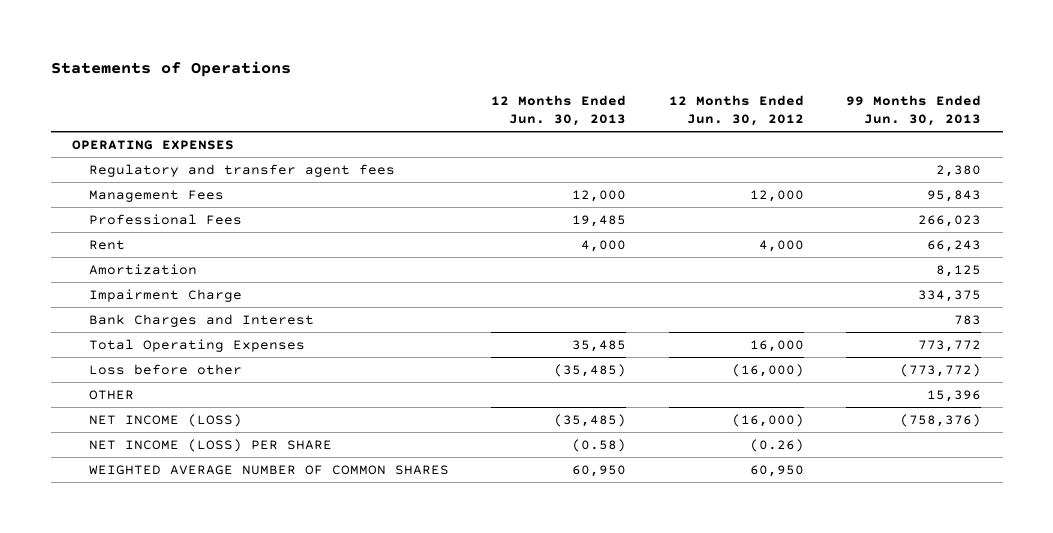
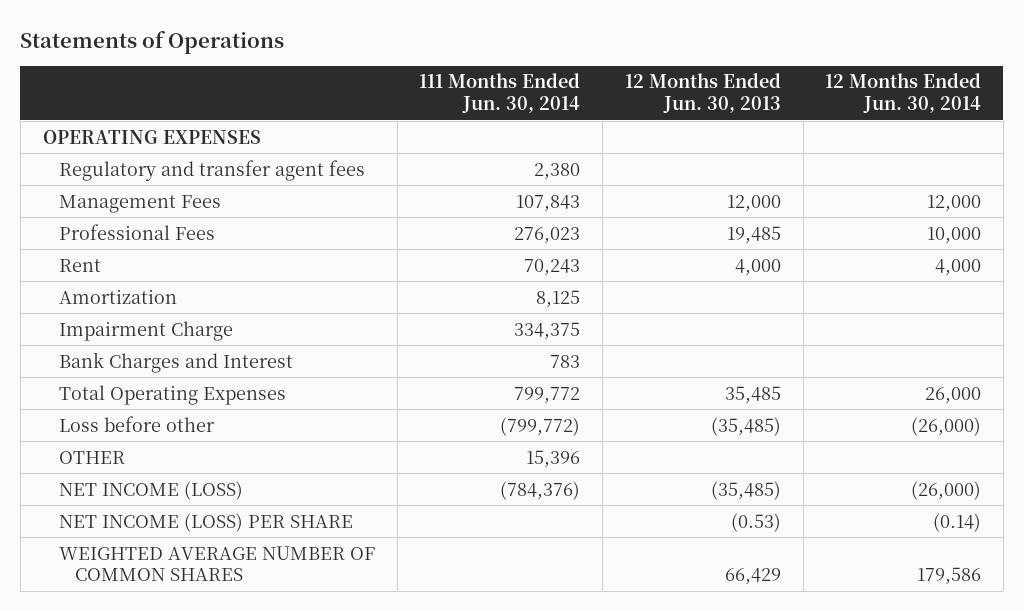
[668,94,804,127] 12 Months Ended Jun. 30, 2012 -> none
[846,94,982,127] 99 Months Ended Jun. 30, 2013 -> none
none -> [419,73,581,113] 111 Months Ended Jun. 30, 2014
none -> [825,73,982,113] 12 Months Ended Jun. 30, 2014
[572,438,627,452] (0.58) -> [730,512,781,532] (0.53)
[572,464,627,477] 60,950 -> [724,568,781,586] 66,429

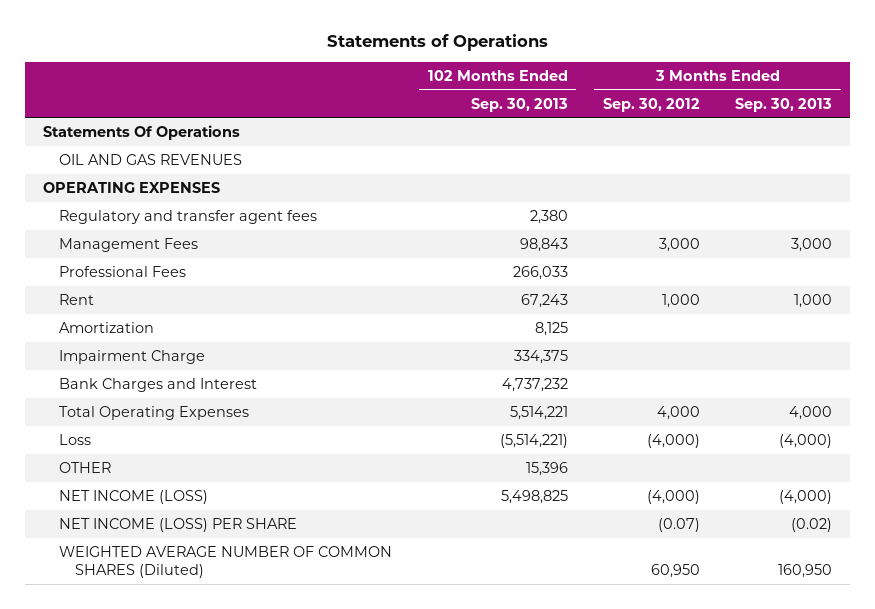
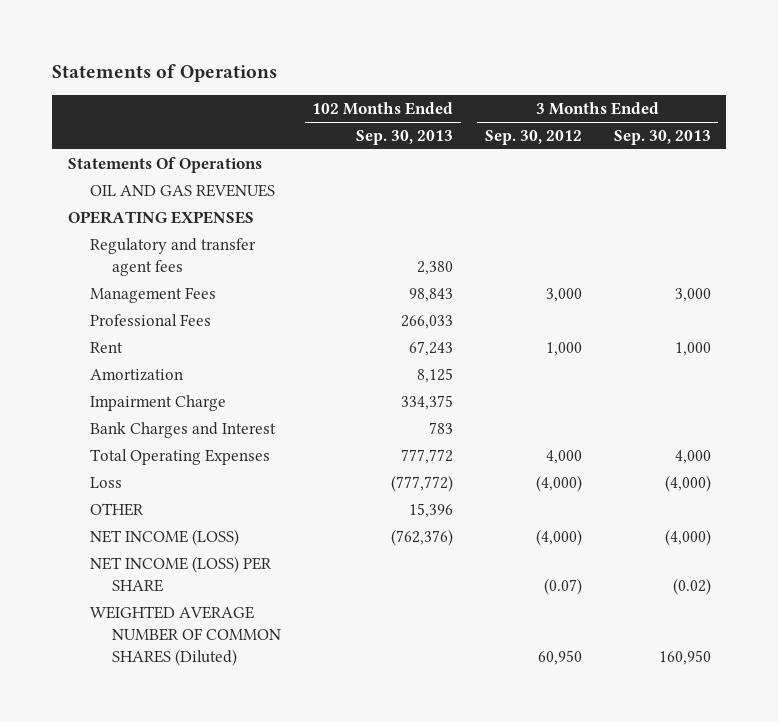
[501,377,568,392] 4,737,232 -> [429,421,454,434] 783
[509,405,568,420] 5,514,221 -> [401,448,454,464] 777,772
[499,433,568,448] (5,514,221) -> [391,474,454,492] (777,772)
[500,489,568,504] 5,498,825 -> [391,528,454,546] (762,376)

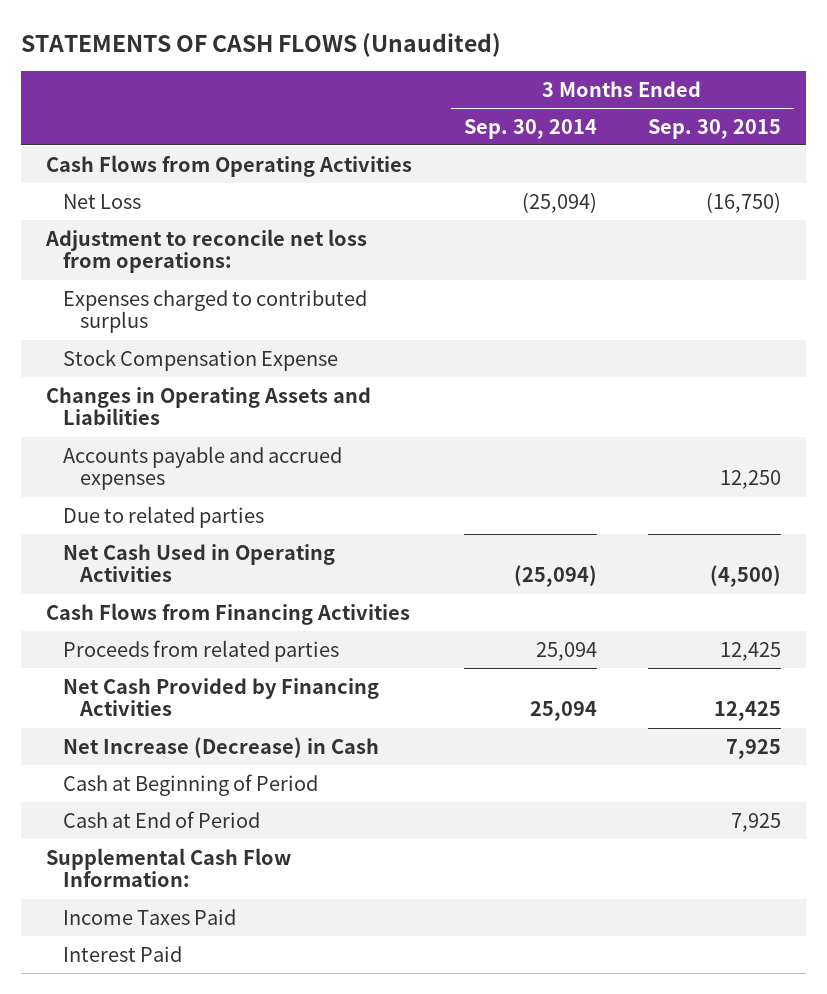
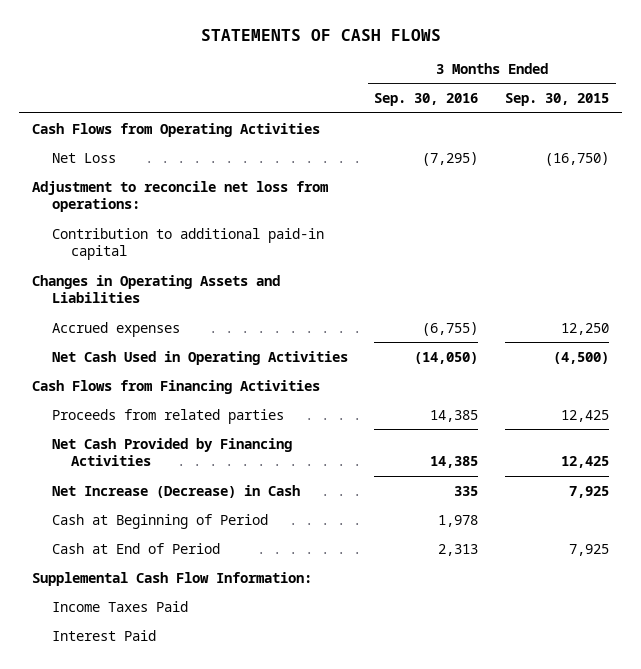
[20,32,501,57] STATEMENTS OF CASH FLOWS (Unaudited) -> [200,28,441,41] STATEMENTS OF CASH FLOWS
[463,118,597,139] Sep. 30, 2014 -> none
none -> [374,93,479,107] Sep. 30, 2016
[63,289,368,334] Expenses charged to contributed surplus -> none
[63,348,339,371] Stock Compensation Expense -> none
none -> [51,227,324,261] Contribution to additional paid-in capital
[63,505,265,528] Due to related parties -> none
[63,445,343,491] Accounts payable and accrued expenses -> [51,321,180,337] Accrued expenses

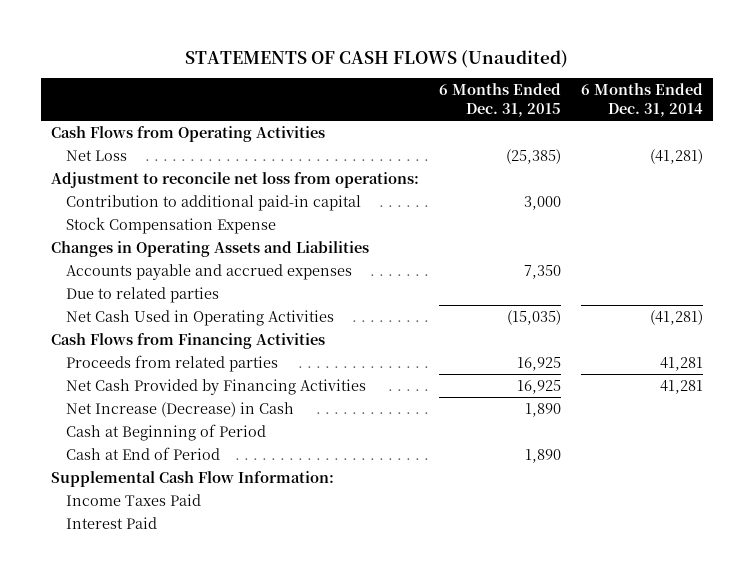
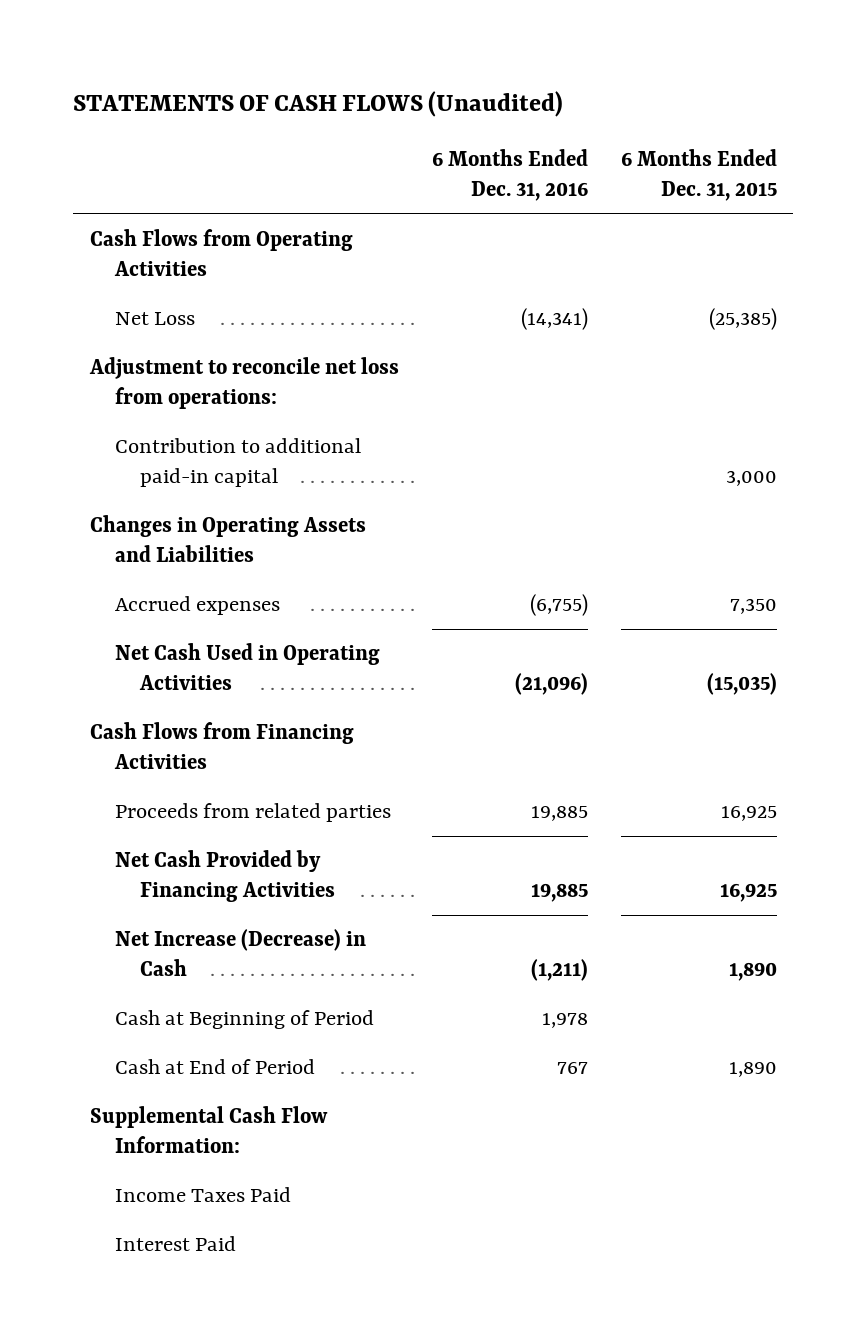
[581,83,704,118] 6 Months Ended Dec. 31, 2014 -> none
none -> [431,149,588,202] 6 Months Ended Dec. 31, 2016
[66,216,277,234] Stock Compensation Expense -> none
[66,286,220,303] Due to related parties -> none
[66,263,353,280] Accounts payable and accrued expenses -> [114,596,280,616] Accrued expenses

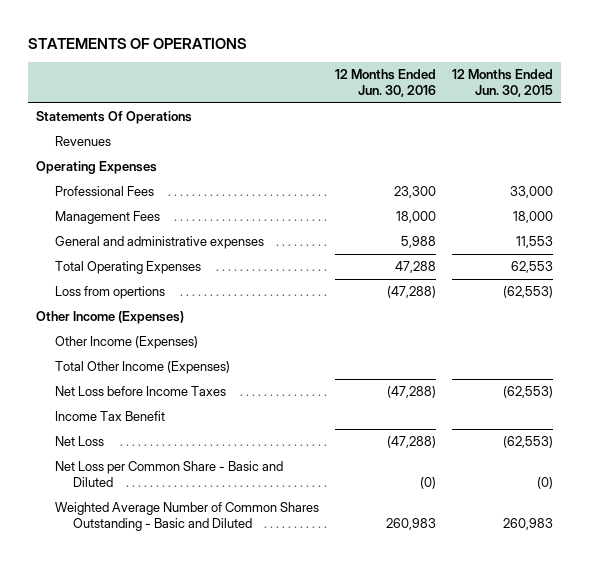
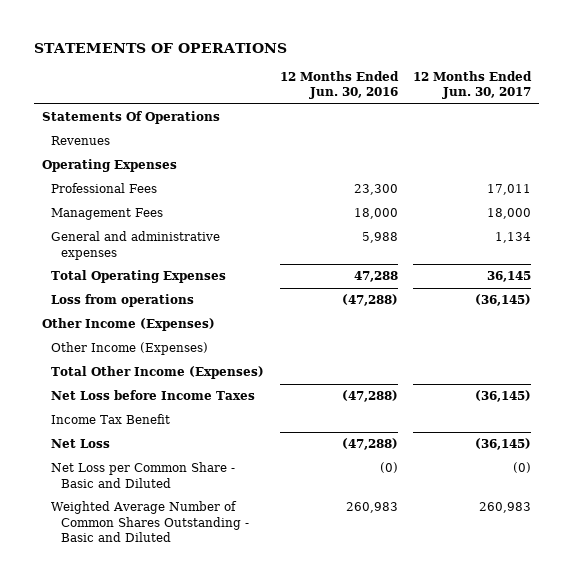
[452,69,554,98] 12 Months Ended Jun. 30, 2015 -> none
none -> [413,71,533,100] 12 Months Ended Jun. 30, 2017
[54,286,165,300] Loss from opertions -> [51,294,195,308] Loss from operations

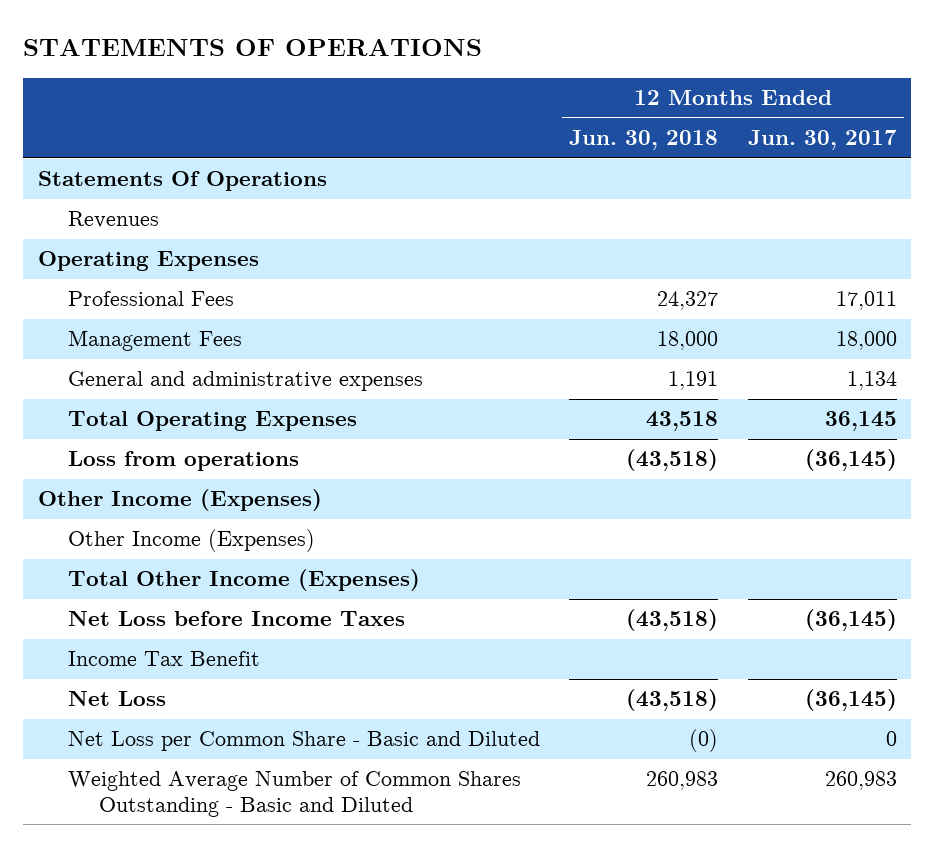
[279,71,399,100] 12 Months Ended Jun. 30, 2016 -> none
none -> [569,130,719,151] Jun. 30, 2018
[513,462,532,474] (0) -> [885,731,897,747] 0

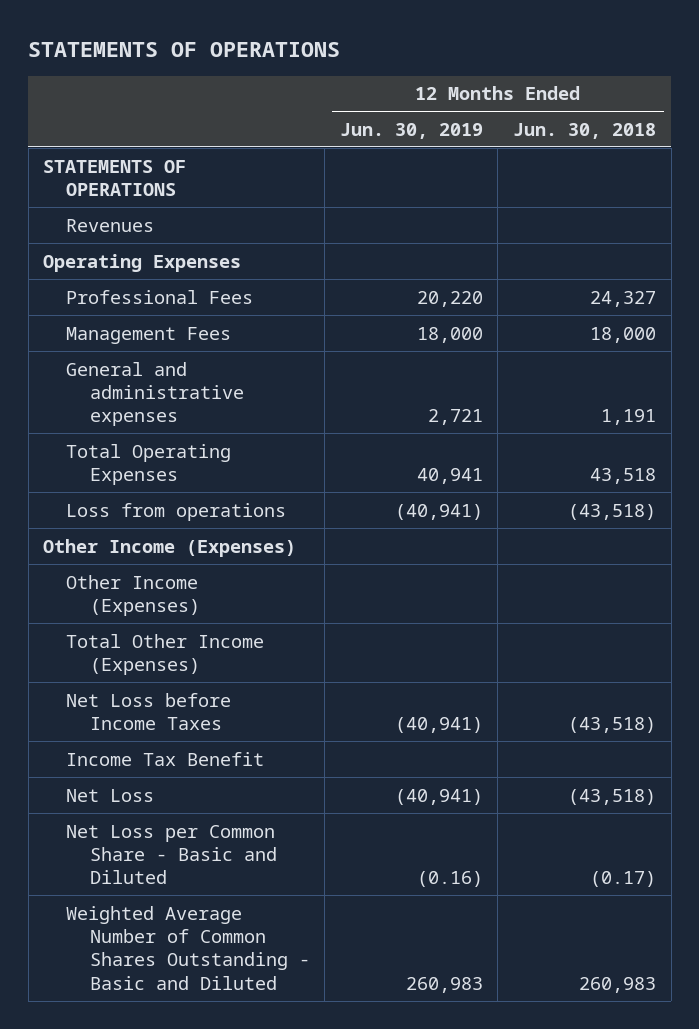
[747,130,897,151] Jun. 30, 2017 -> none
none -> [339,122,483,139] Jun. 30, 2019
[37,171,327,192] Statements Of Operations -> [43,159,187,196] STATEMENTS OF OPERATIONS
[689,729,719,753] (0) -> [589,871,656,888] (0.17)

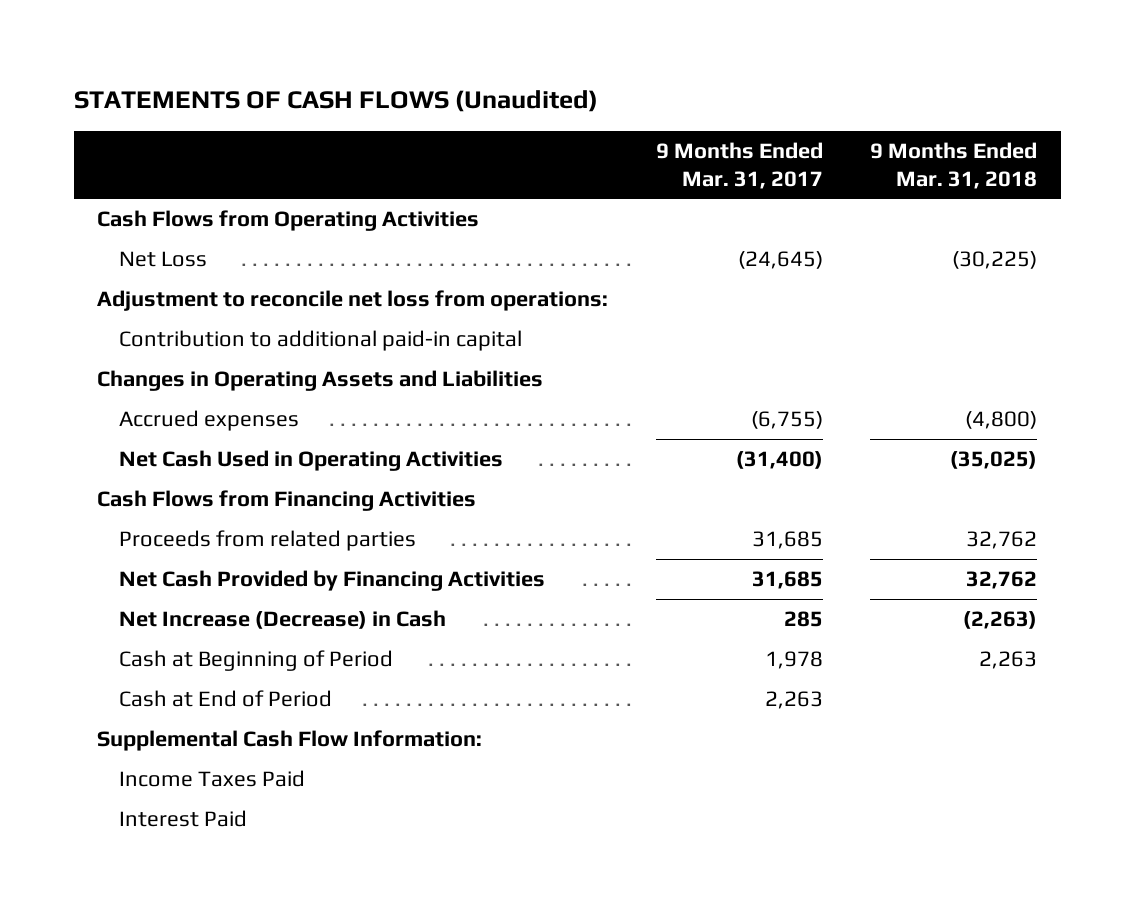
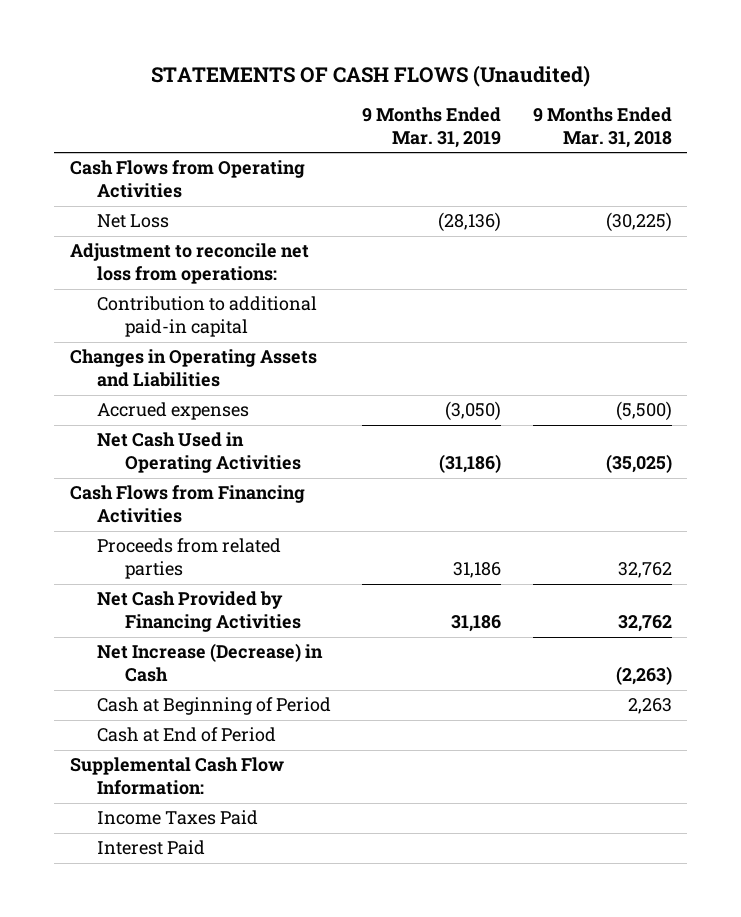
[655,141,823,189] 9 Months Ended Mar. 31, 2017 -> none
none -> [362,106,502,149] 9 Months Ended Mar. 31, 2019
[965,410,1038,429] (4,800) -> [615,401,672,422] (5,500)

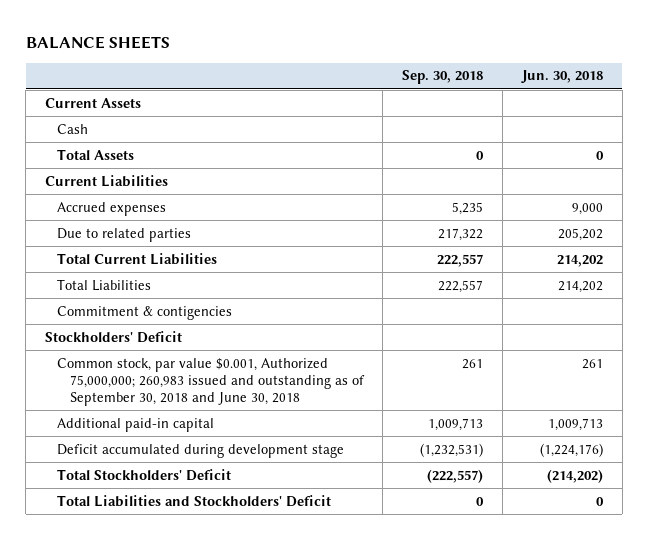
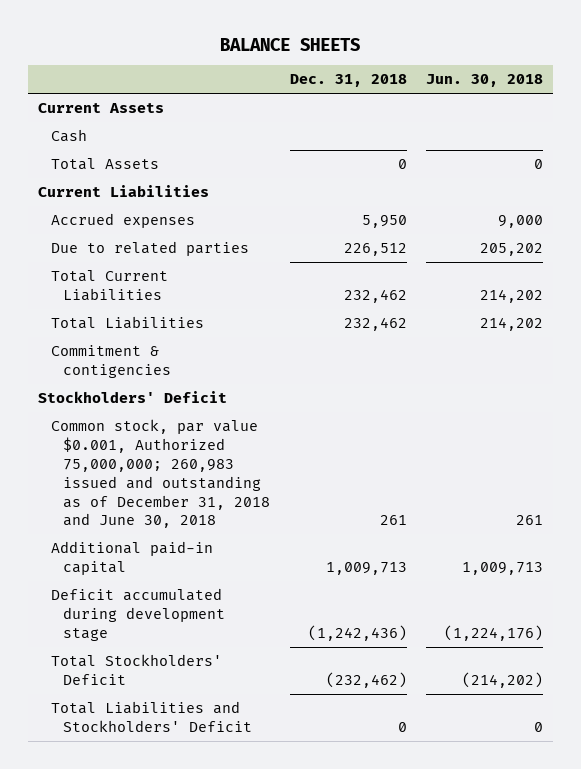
[402,70,484,85] Sep. 30, 2018 -> none
none -> [289,74,407,88] Dec. 31, 2018
[57,357,365,406] Common stock, par value $0.001, Authorized 75,000,000; 260,983 issued and outstanding as of September 30, 2018 and June 30, 2018 -> [50,418,271,529] Common stock, par value $0.001, Authorized 75,000,000; 260,983 issued and outstanding as of December 31, 2018 and June 30, 2018

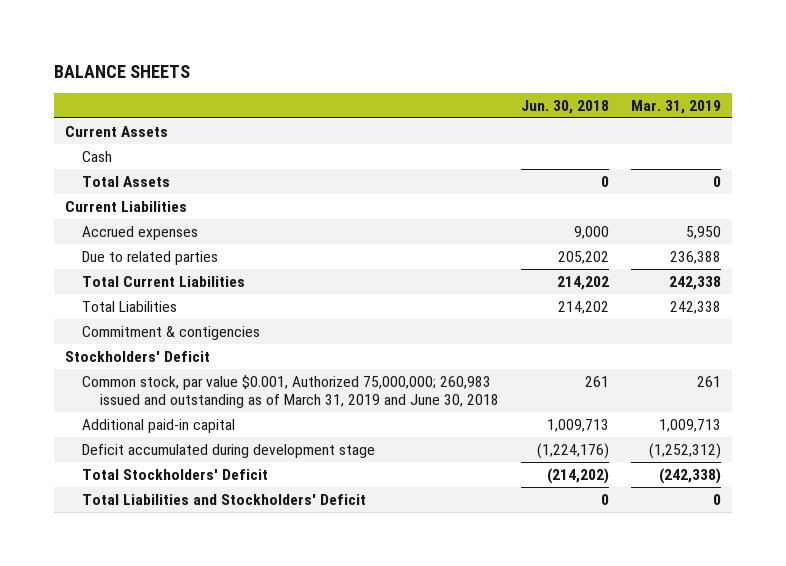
[289,74,407,88] Dec. 31, 2018 -> none
none -> [631,99,722,114] Mar. 31, 2019
[50,418,271,529] Common stock, par value $0.001, Authorized 75,000,000; 260,983 issued and outstanding as of December 31, 2018 and June 30, 2018 -> [82,374,499,408] Common stock, par value $0.001, Authorized 75,000,000; 260,983 issued and outstanding as of March 31, 2019 and June 30, 2018

